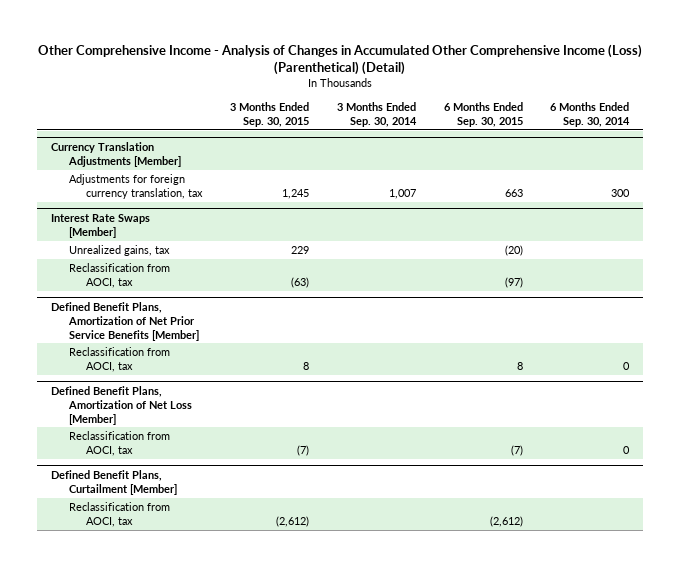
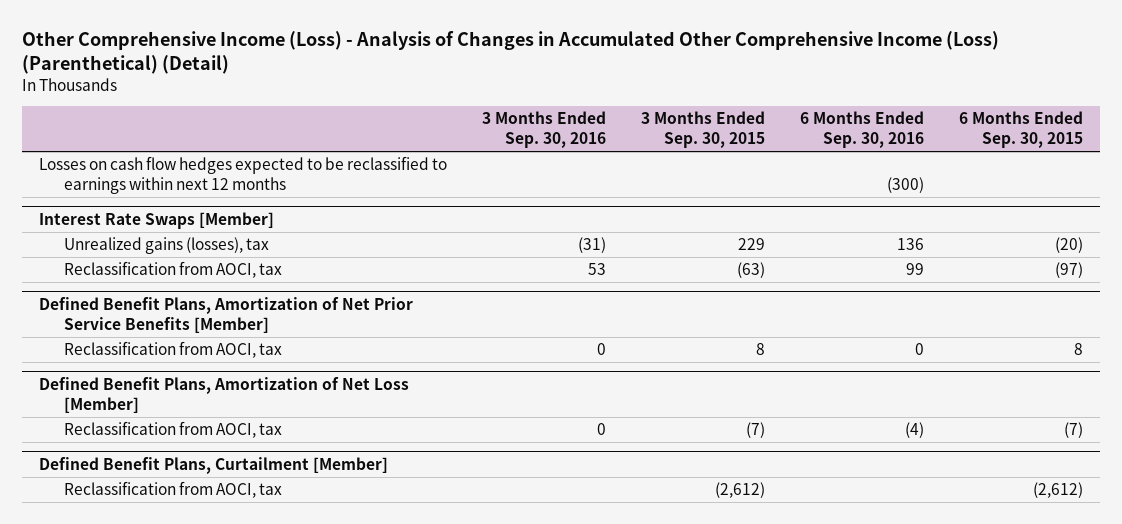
[38,43,643,76] Other Comprehensive Income - Analysis of Changes in Accumulated Other Comprehensive Income (Loss) (Parenthetical) (Detail) -> [21,30,999,74] Other Comprehensive Income (Loss) - Analysis of Changes in Accumulated Other Comprehensive Income (Loss) (Parenthetical) (Detail)
[336,102,417,128] 3 Months Ended Sep. 30, 2014 -> none
[550,102,631,128] 6 Months Ended Sep. 30, 2014 -> none
none -> [482,111,607,149] 3 Months Ended Sep. 30, 2016
none -> [799,111,924,149] 6 Months Ended Sep. 30, 2016
[51,141,181,167] Currency Translation Adjustments [Member] -> none
[68,173,204,199] Adjustments for foreign currency translation, tax -> none
none -> [39,156,448,194] Losses on cash flow hedges expected to be reclassified to earnings within next 12 months
[68,244,170,256] Unrealized gains, tax -> [63,237,269,255] Unrealized gains (losses), tax

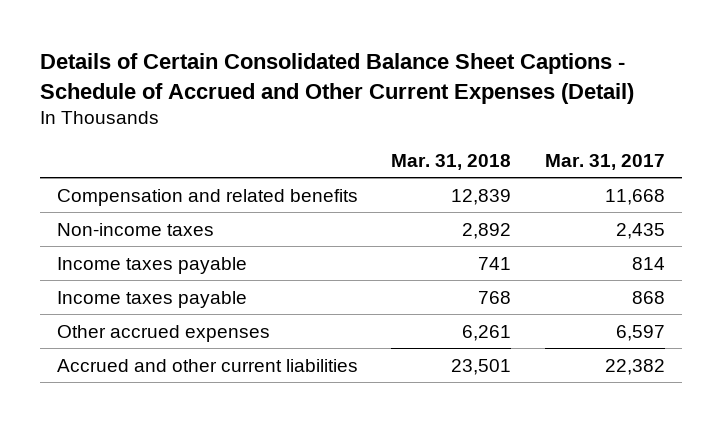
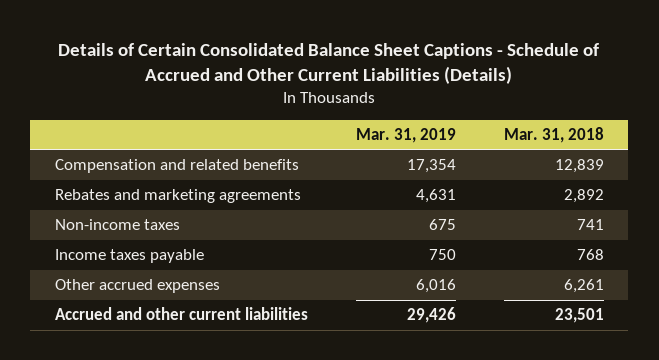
[39,53,634,104] Details of Certain Consolidated Balance Sheet Captions - Schedule of Accrued and Other Current Expenses (Detail) -> [58,42,600,85] Details of Certain Consolidated Balance Sheet Captions - Schedule of Accrued and Other Current Liabilities (Details)
[545,153,666,170] Mar. 31, 2017 -> none
none -> [355,127,456,143] Mar. 31, 2019
[56,256,247,274] Income taxes payable -> none
none -> [54,189,301,204] Rebates and marketing agreements
[462,222,512,239] 2,892 -> [577,219,605,231] 741

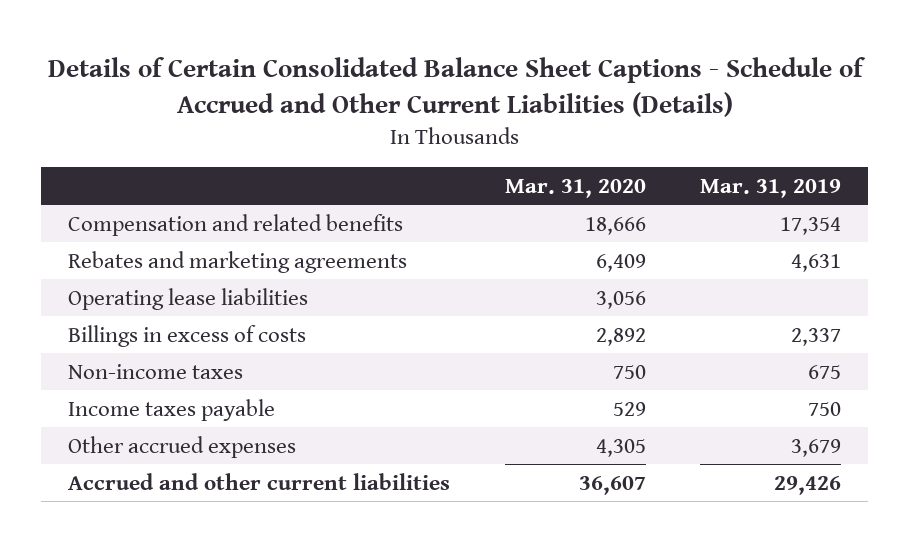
[504,126,605,143] Mar. 31, 2018 -> none
none -> [504,178,646,198] Mar. 31, 2020
none -> [68,287,309,310] Operating lease liabilities
none -> [68,324,307,347] Billings in excess of costs
[415,279,456,294] 6,016 -> [790,438,841,457] 3,679

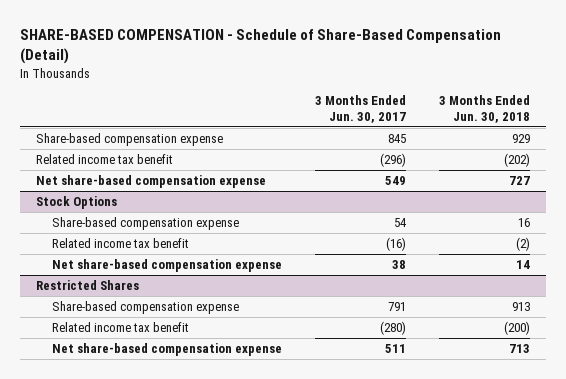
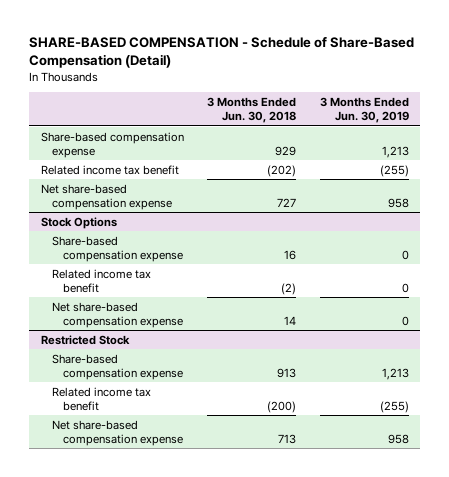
[314,95,406,123] 3 Months Ended Jun. 30, 2017 -> none
none -> [319,97,409,124] 3 Months Ended Jun. 30, 2019
[36,279,140,290] Restricted Shares -> [40,334,130,345] Restricted Stock

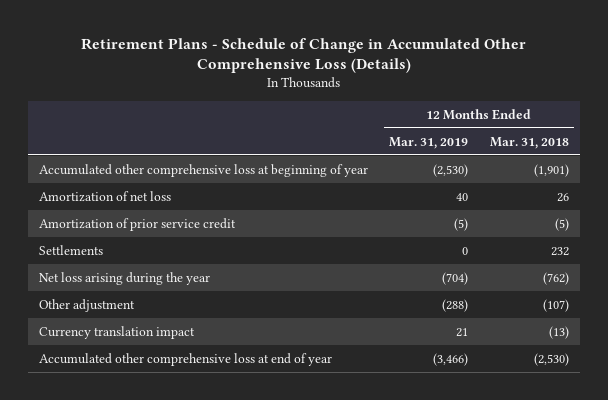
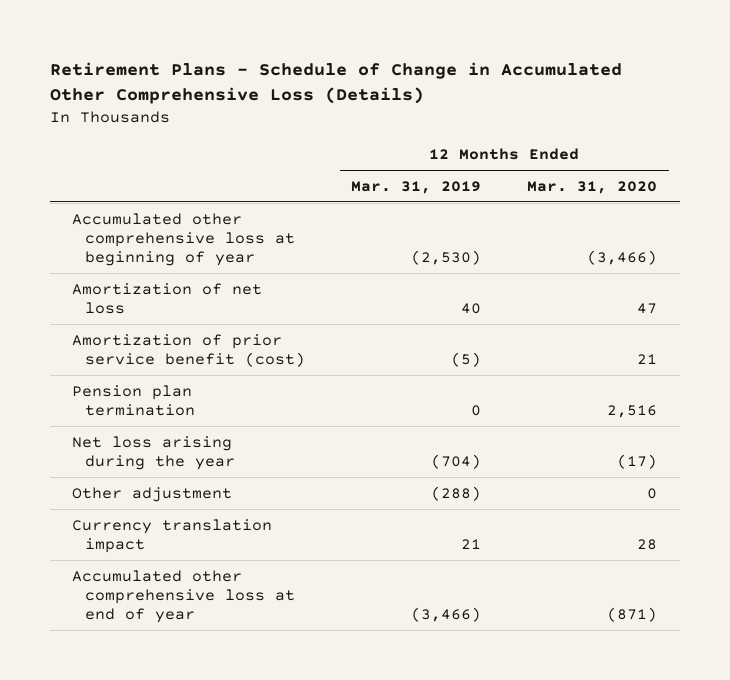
[490,136,570,149] Mar. 31, 2018 -> none
none -> [527,180,658,194] Mar. 31, 2020
[38,217,236,231] Amortization of prior service credit -> [72,333,306,367] Amortization of prior service benefit (cost)
[38,244,103,255] Settlements -> [72,384,196,416] Pension plan termination

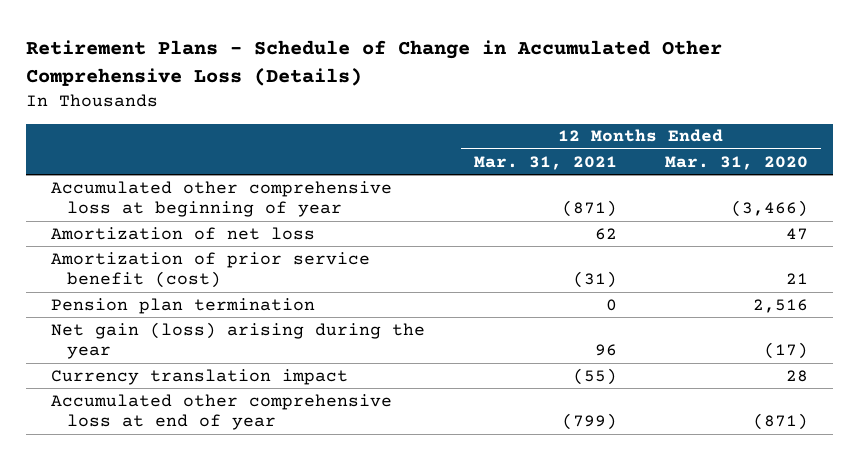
[351,180,482,194] Mar. 31, 2019 -> none
none -> [473,155,617,170] Mar. 31, 2021
[72,486,233,502] Other adjustment -> none
[72,435,236,470] Net loss arising during the year -> [50,321,425,360] Net gain (loss) arising during the year

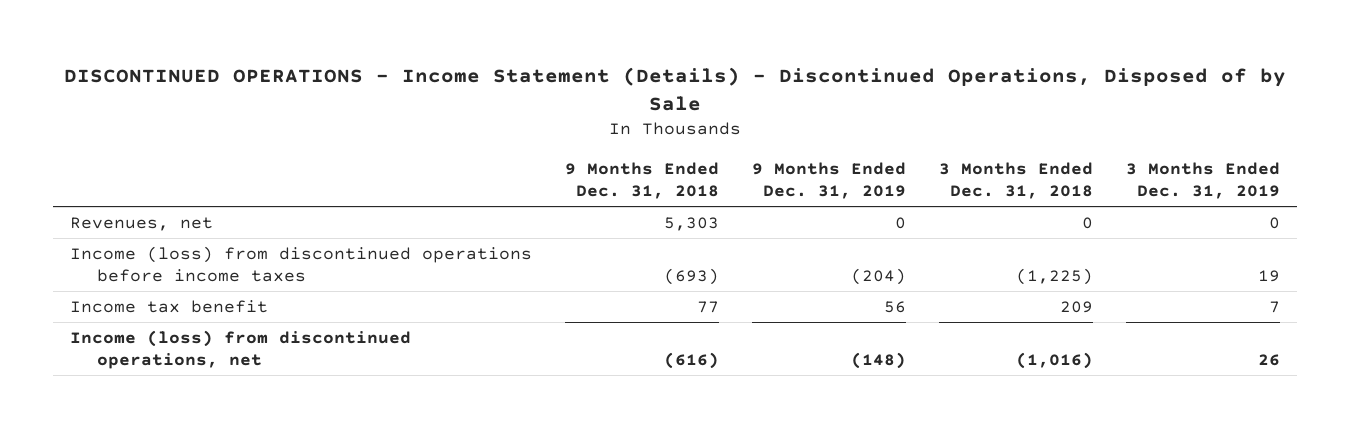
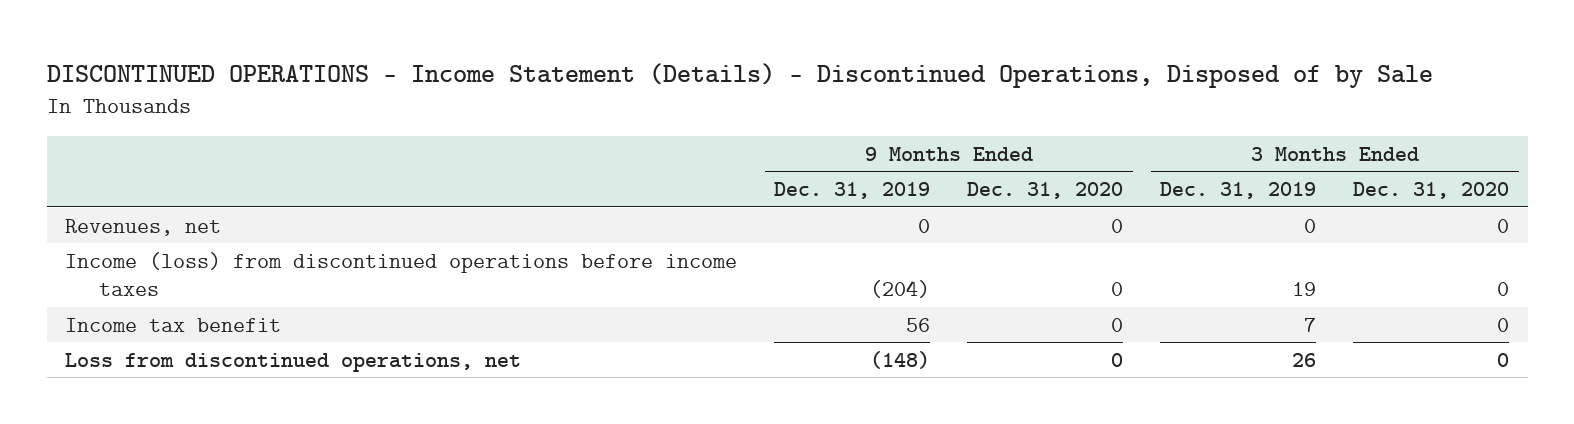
[564,161,719,199] 9 Months Ended Dec. 31, 2018 -> none
[938,161,1093,199] 3 Months Ended Dec. 31, 2018 -> none
none -> [967,181,1124,199] Dec. 31, 2020
none -> [1353,181,1510,199] Dec. 31, 2020
[69,329,411,370] Income (loss) from discontinued operations, net -> [65,352,522,372] Loss from discontinued operations, net

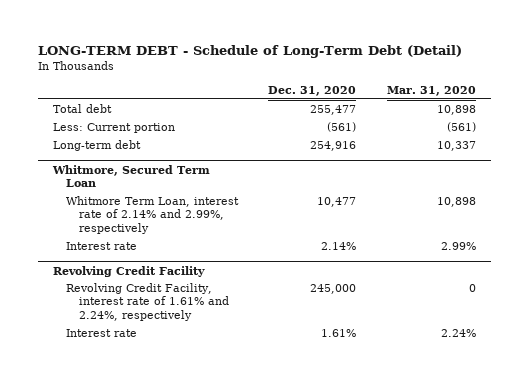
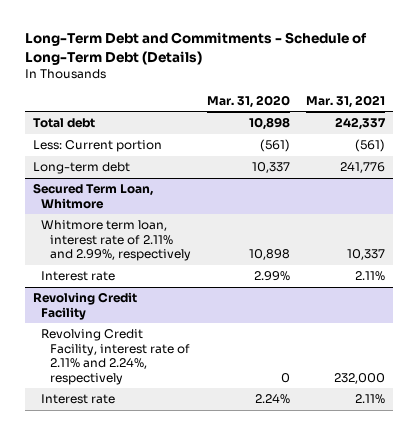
[37,45,462,59] LONG-TERM DEBT - Schedule of Long-Term Debt (Detail) -> [24,32,367,65] Long-Term Debt and Commitments - Schedule of Long-Term Debt (Details)
[268,86,357,97] Dec. 31, 2020 -> none
none -> [306,94,386,108] Mar. 31, 2021
[51,164,210,188] Whitmore, Secured Term Loan -> [32,183,153,209] Secured Term Loan, Whitmore
[65,195,239,234] Whitmore Term Loan, interest rate of 2.14% and 2.99%, respectively -> [41,220,191,262] Whitmore term loan, interest rate of 2.11% and 2.99%, respectively
[65,282,230,321] Revolving Credit Facility, interest rate of 1.61% and 2.24%, respectively -> [41,329,190,385] Revolving Credit Facility, interest rate of 2.11% and 2.24%, respectively

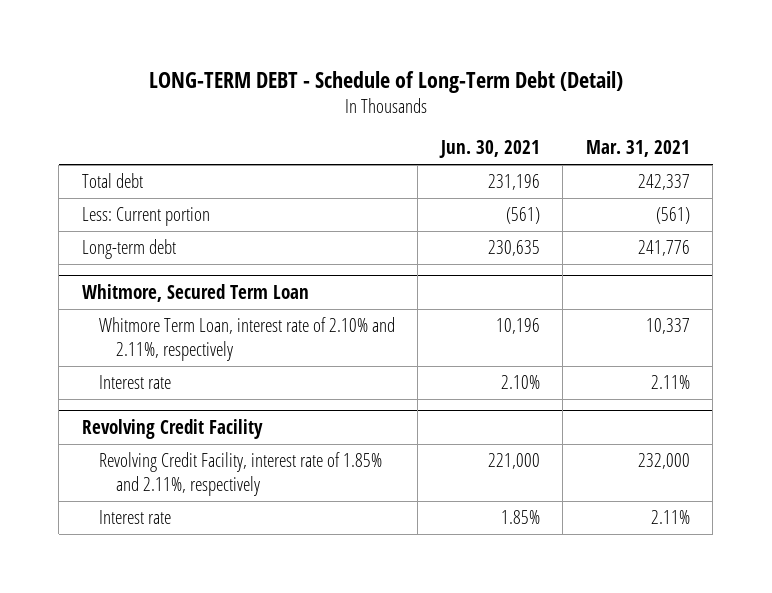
[24,32,367,65] Long-Term Debt and Commitments - Schedule of Long-Term Debt (Details) -> [148,70,623,93] LONG-TERM DEBT - Schedule of Long-Term Debt (Detail)
[207,94,291,108] Mar. 31, 2020 -> none
none -> [438,140,540,159] Jun. 30, 2021
[32,183,153,209] Secured Term Loan, Whitmore -> [81,284,309,303] Whitmore, Secured Term Loan
[41,220,191,262] Whitmore term loan, interest rate of 2.11% and 2.99%, respectively -> [98,317,395,361] Whitmore Term Loan, interest rate of 2.10% and 2.11%, respectively
[41,329,190,385] Revolving Credit Facility, interest rate of 2.11% and 2.24%, respectively -> [98,452,382,496] Revolving Credit Facility, interest rate of 1.85% and 2.11%, respectively

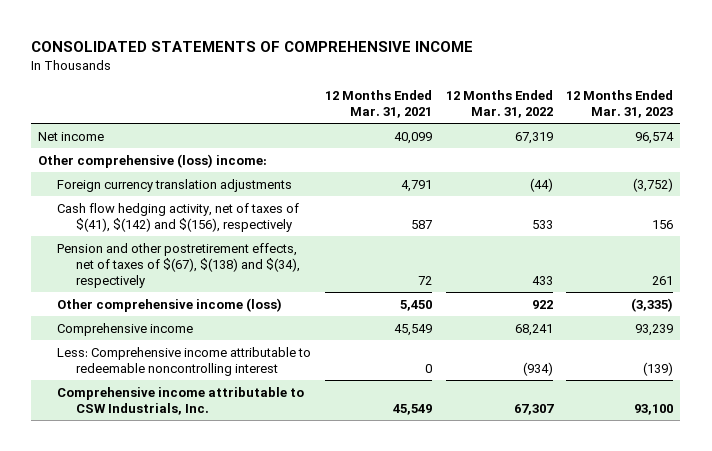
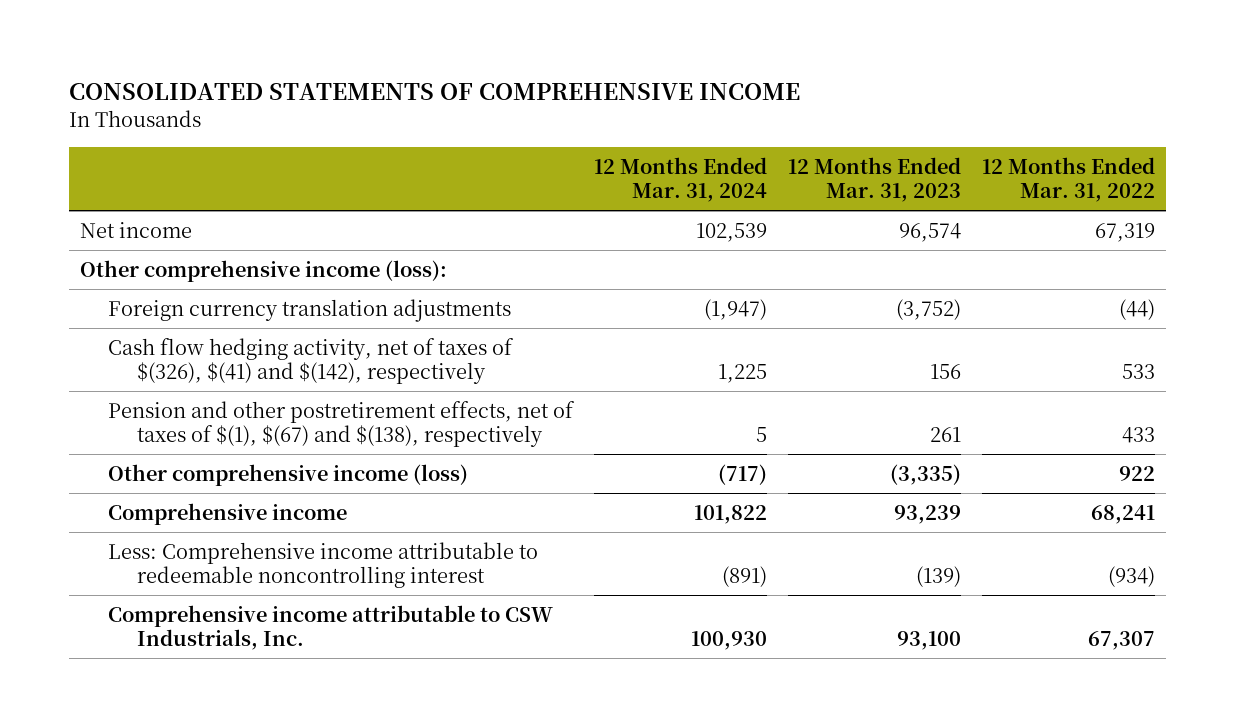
[324,89,432,118] 12 Months Ended Mar. 31, 2021 -> none
none -> [594,156,768,202] 12 Months Ended Mar. 31, 2024
[38,153,268,168] Other comprehensive (loss) income: -> [79,259,447,282] Other comprehensive income (loss):
[57,202,300,232] Cash flow hedging activity, net of taxes of $(41), $(142) and $(156), respectively -> [108,337,515,384] Cash flow hedging activity, net of taxes of $(326), $(41) and $(142), respectively
[57,242,300,288] Pension and other postretirement effects, net of taxes of $(67), $(138) and $(34), respectively -> [108,400,576,447] Pension and other postretirement effects, net of taxes of $(1), $(67) and $(138), respectively

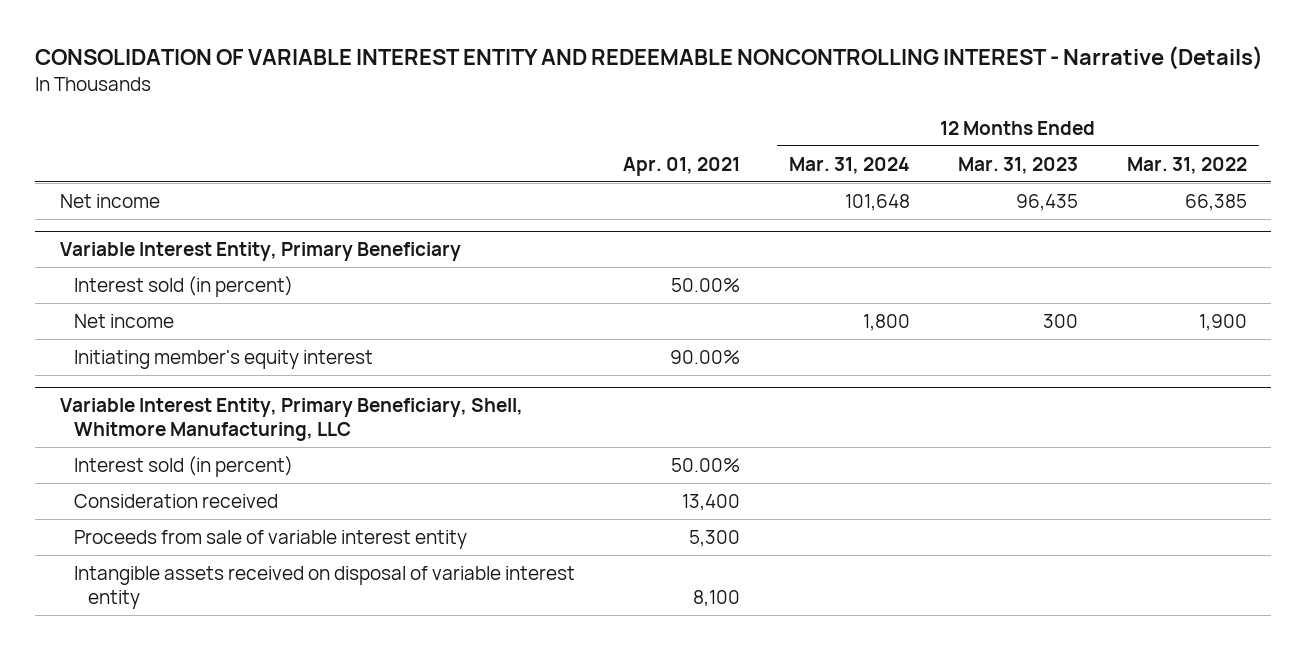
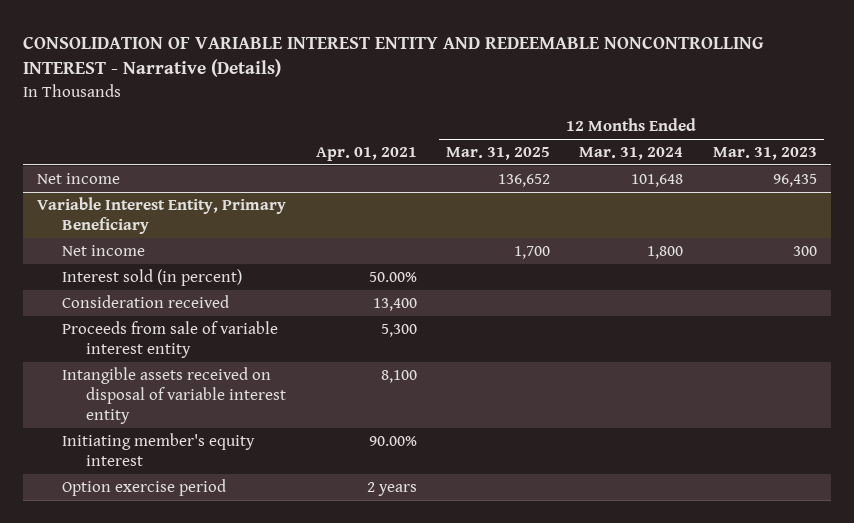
[1126,156,1247,174] Mar. 31, 2022 -> none
none -> [446,147,551,161] Mar. 31, 2025
[73,275,293,297] Interest sold (in percent) -> none
[59,397,523,442] Variable Interest Entity, Primary Beneficiary, Shell, Whitmore Manufacturing, LLC -> none
[73,349,373,369] Initiating member's equity interest -> [61,432,255,467] Initiating member's equity interest
none -> [61,478,226,496] Option exercise period

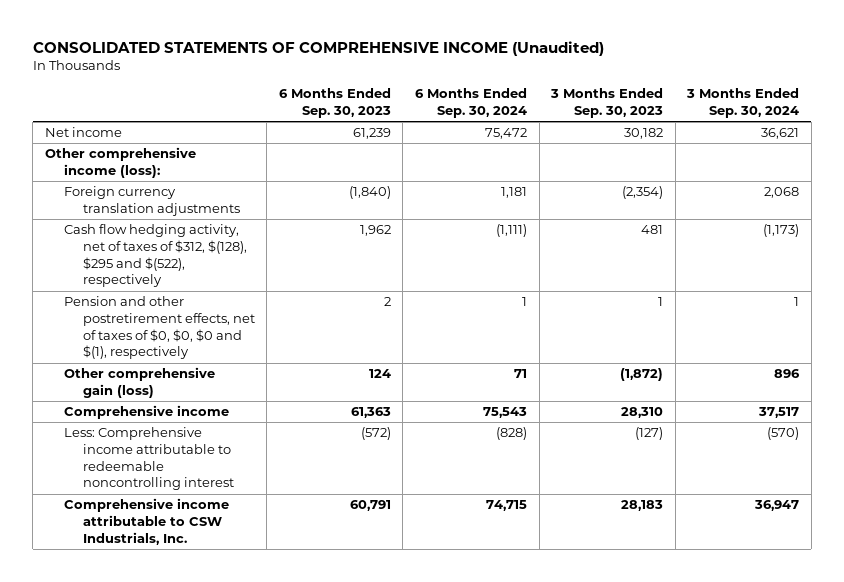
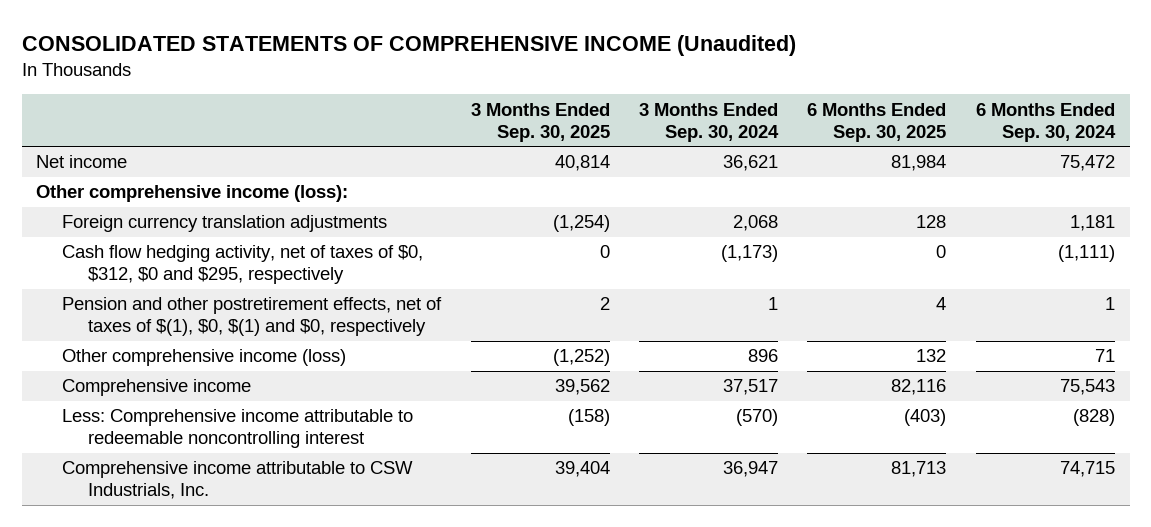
[278,88,391,119] 6 Months Ended Sep. 30, 2023 -> none
[550,88,664,119] 3 Months Ended Sep. 30, 2023 -> none
none -> [470,102,610,142] 3 Months Ended Sep. 30, 2025
none -> [807,102,947,142] 6 Months Ended Sep. 30, 2025
[63,224,247,288] Cash flow hedging activity, net of taxes of $312, $(128), $295 and $(522), respectively -> [62,245,424,285] Cash flow hedging activity, net of taxes of $0, $312, $0 and $295, respectively
[63,296,255,360] Pension and other postretirement effects, net of taxes of $0, $0, $0 and $(1), respectively -> [62,297,443,337] Pension and other postretirement effects, net of taxes of $(1), $0, $(1) and $0, respectively
[63,367,215,398] Other comprehensive gain (loss) -> [62,349,347,367] Other comprehensive income (loss)

